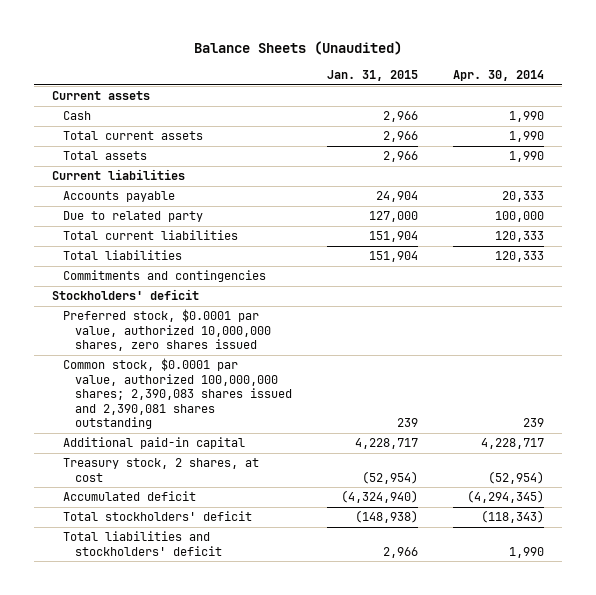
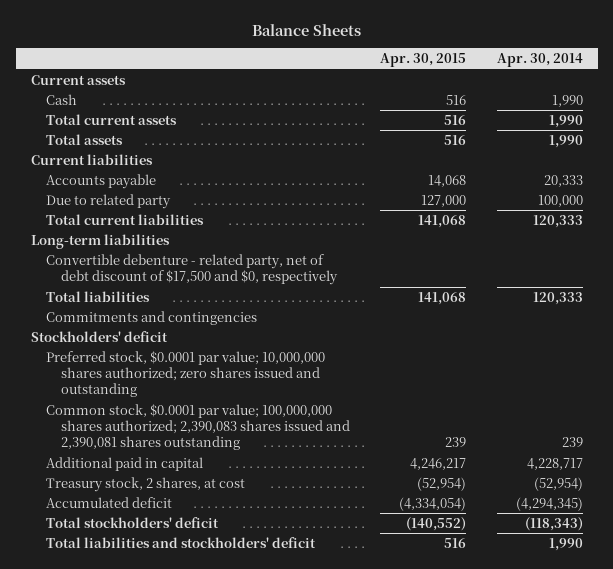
[194,40,403,55] Balance Sheets (Unaudited) -> [251,23,361,36] Balance Sheets
[327,69,419,81] Jan. 31, 2015 -> none
none -> [380,53,467,68] Apr. 30, 2015
none -> [30,233,170,249] Long-term liabilities
none -> [45,253,338,286] Convertible debenture - related party, net of debt discount of $17,500 and $0, respectively
[63,309,271,352] Preferred stock, $0.0001 par value, authorized 10,000,000 shares, zero shares issued -> [45,350,325,398] Preferred stock, $0.0001 par value; 10,000,000 shares authorized; zero shares issued and outstanding
[63,358,292,429] Common stock, $0.0001 par value, authorized 100,000,000 shares; 2,390,083 shares issued and 2,390,081 shares outstanding -> [45,403,350,451] Common stock, $0.0001 par value; 100,000,000 shares authorized; 2,390,083 shares issued and 2,390,081 shares outstanding
[63,437,246,450] Additional paid-in capital -> [45,456,203,471] Additional paid in capital

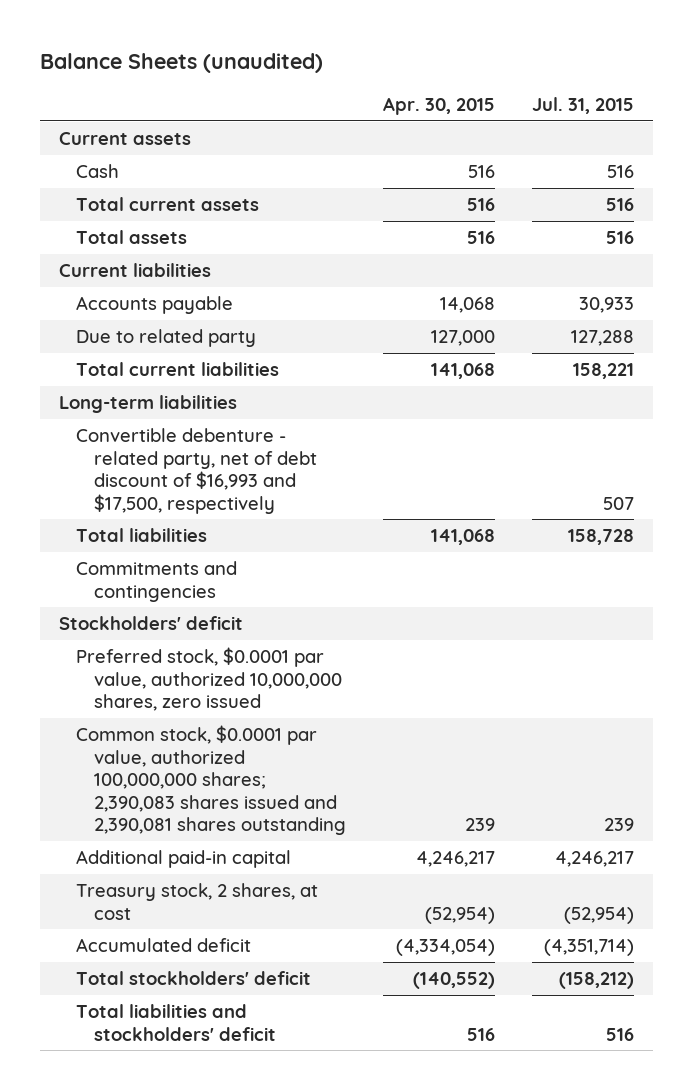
[251,23,361,36] Balance Sheets -> [40,53,324,74] Balance Sheets (unaudited)
[496,53,583,68] Apr. 30, 2014 -> none
none -> [532,97,635,115] Jul. 31, 2015
[45,253,338,286] Convertible debenture - related party, net of debt discount of $17,500 and $0, respectively -> [76,428,317,514] Convertible debenture - related party, net of debt discount of $16,993 and $17,500, respectively
[45,350,325,398] Preferred stock, $0.0001 par value; 10,000,000 shares authorized; zero shares issued and outstanding -> [76,647,342,712] Preferred stock, $0.0001 par value, authorized 10,000,000 shares, zero issued
[45,403,350,451] Common stock, $0.0001 par value; 100,000,000 shares authorized; 2,390,083 shares issued and 2,390,081 shares outstanding -> [76,725,346,836] Common stock, $0.0001 par value, authorized 100,000,000 shares; 2,390,083 shares issued and 2,390,081 shares outstanding
[45,456,203,471] Additional paid in capital -> [76,850,292,869] Additional paid-in capital

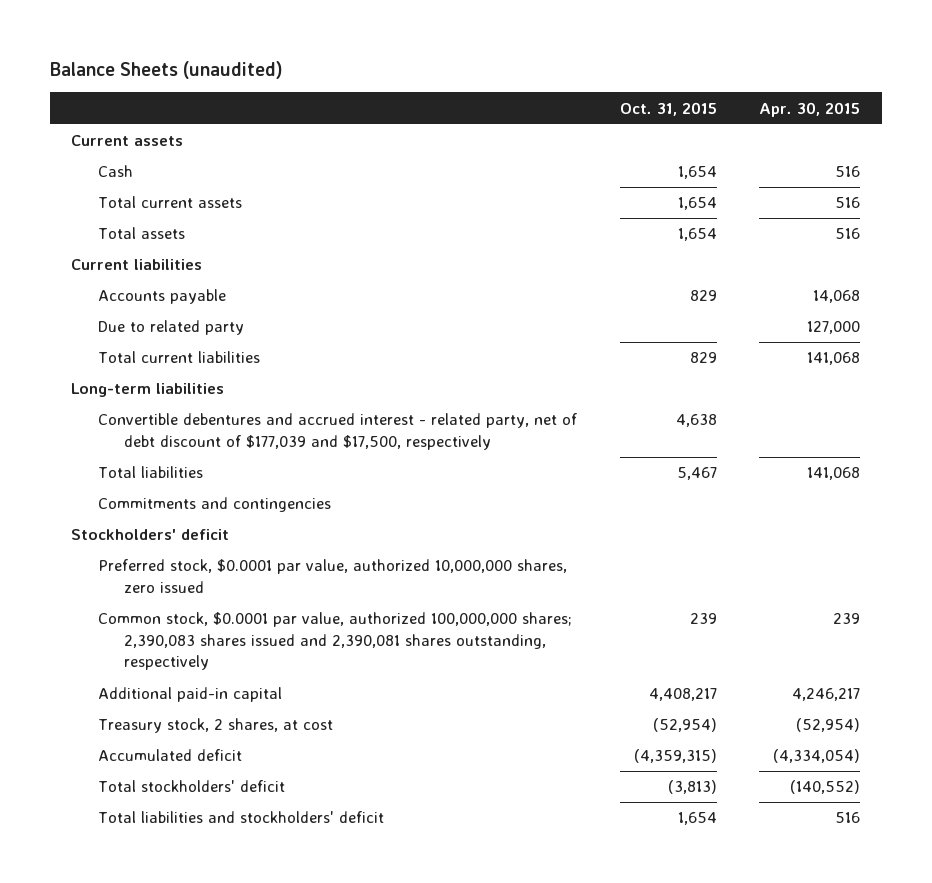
[532,97,635,115] Jul. 31, 2015 -> none
none -> [619,101,717,116] Oct. 31, 2015
[76,428,317,514] Convertible debenture - related party, net of debt discount of $16,993 and $17,500, respectively -> [97,413,577,450] Convertible debentures and accrued interest - related party, net of debt discount of $177,039 and $17,500, respectively
[76,725,346,836] Common stock, $0.0001 par value, authorized 100,000,000 shares; 2,390,083 shares issued and 2,390,081 shares outstanding -> [97,612,572,671] Common stock, $0.0001 par value, authorized 100,000,000 shares; 2,390,083 shares issued and 2,390,081 shares outstanding, respectively

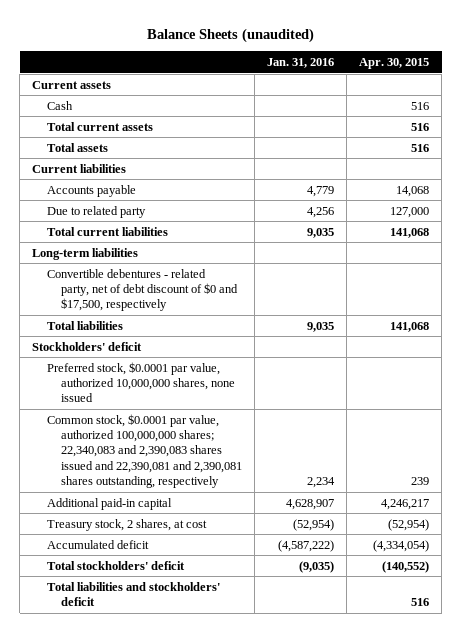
[619,101,717,116] Oct. 31, 2015 -> none
none -> [266,58,334,69] Jan. 31, 2016
[97,413,577,450] Convertible debentures and accrued interest - related party, net of debt discount of $177,039 and $17,500, respectively -> [46,268,238,312] Convertible debentures - related party, net of debt discount of $0 and $17,500, respectively
[97,497,331,513] Commitments and contingencies -> none
[97,559,567,593] Preferred stock, $0.0001 par value, authorized 10,000,000 shares, zero issued -> [46,361,235,403] Preferred stock, $0.0001 par value, authorized 10,000,000 shares, none issued
[97,612,572,671] Common stock, $0.0001 par value, authorized 100,000,000 shares; 2,390,083 shares issued and 2,390,081 shares outstanding, respectively -> [46,413,242,489] Common stock, $0.0001 par value, authorized 100,000,000 shares; 22,340,083 and 2,390,083 shares issued and 22,390,081 and 2,390,081 shares outstanding, respectively

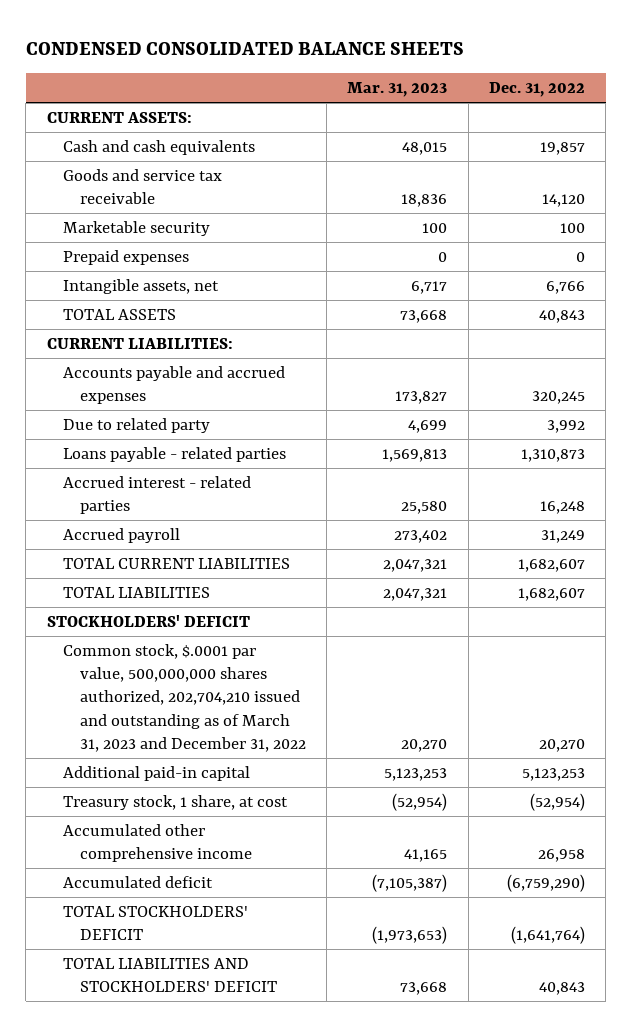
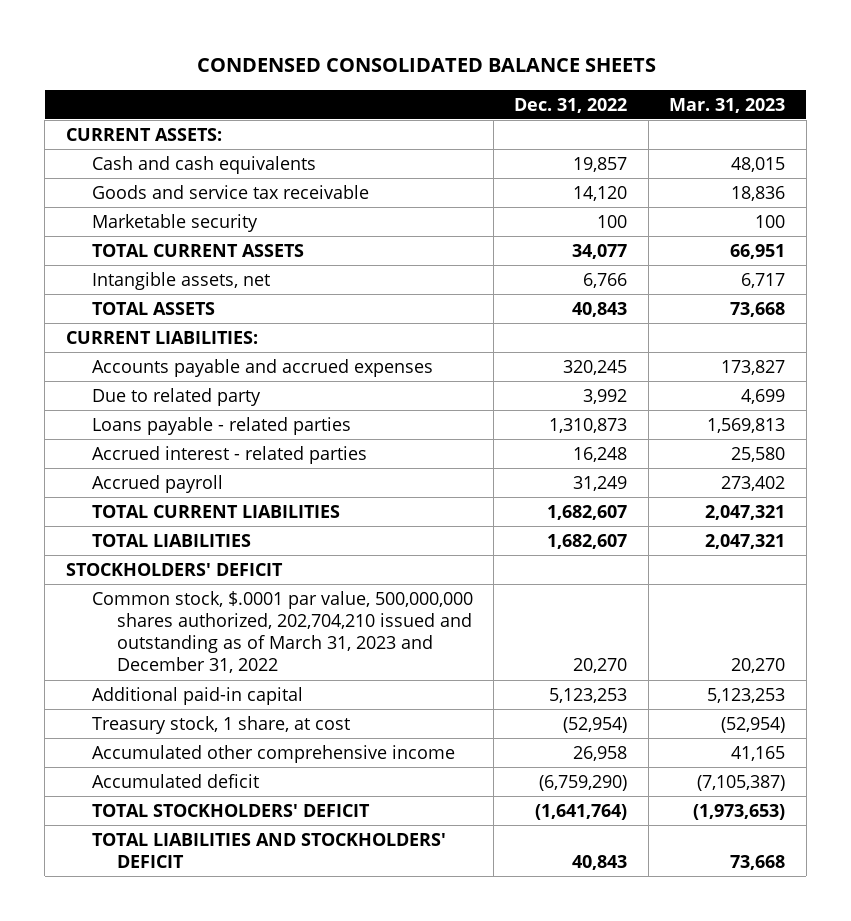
[63,249,190,265] Prepaid expenses -> none
none -> [91,243,304,257] TOTAL CURRENT ASSETS

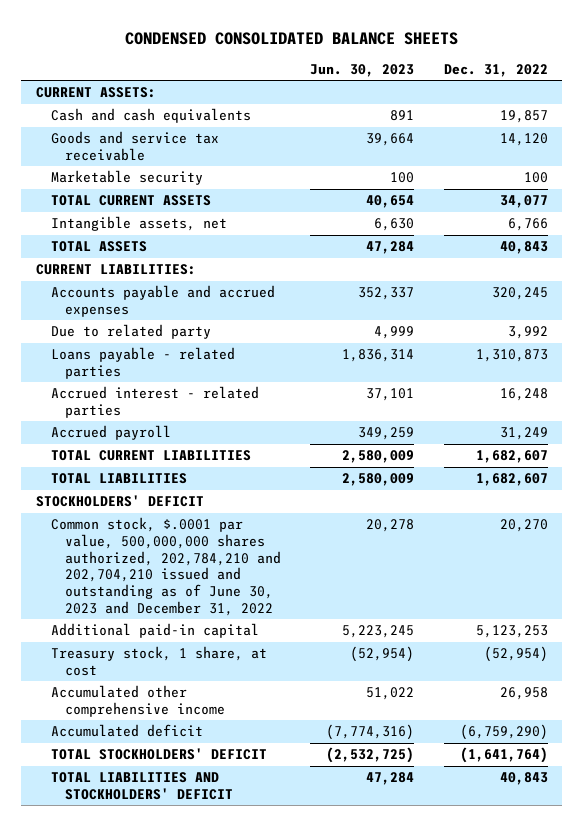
[669,97,786,113] Mar. 31, 2023 -> none
none -> [310,64,415,78] Jun. 30, 2023
[91,590,473,674] Common stock, $.0001 par value, 500,000,000 shares authorized, 202,704,210 issued and outstanding as of March 31, 2023 and December 31, 2022 -> [50,517,282,616] Common stock, $.0001 par value, 500,000,000 shares authorized, 202,784,210 and 202,704,210 issued and outstanding as of June 30, 2023 and December 31, 2022

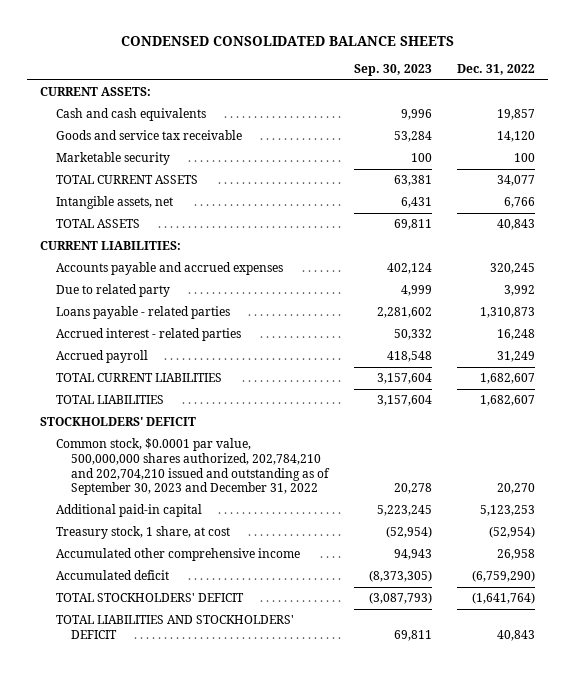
[310,64,415,78] Jun. 30, 2023 -> none
none -> [353,63,432,76] Sep. 30, 2023
[50,517,282,616] Common stock, $.0001 par value, 500,000,000 shares authorized, 202,784,210 and 202,704,210 issued and outstanding as of June 30, 2023 and December 31, 2022 -> [55,438,330,496] Common stock, $0.0001 par value, 500,000,000 shares authorized, 202,784,210 and 202,704,210 issued and outstanding as of September 30, 2023 and December 31, 2022

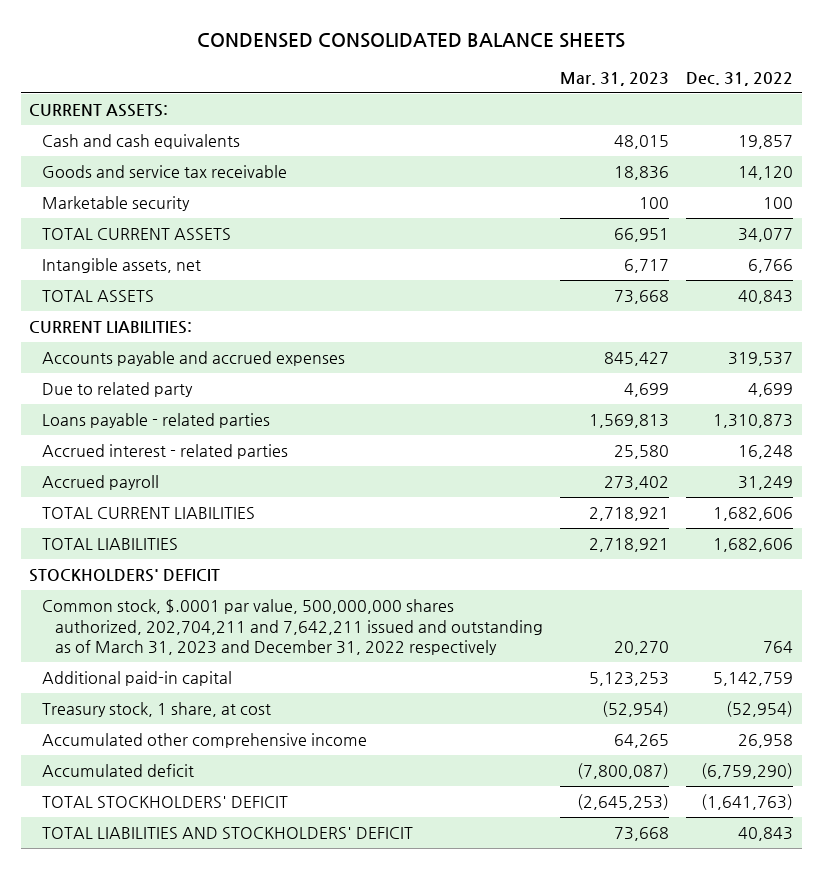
[353,63,432,76] Sep. 30, 2023 -> none
none -> [560,71,670,86] Mar. 31, 2023
[490,263,536,275] 320,245 -> [728,352,794,367] 319,537
[504,285,536,297] 3,992 -> [748,383,794,398] 4,699
[480,373,536,385] 1,682,607 -> [713,507,794,522] 1,682,606
[480,395,536,407] 1,682,607 -> [713,538,794,553] 1,682,606
[55,438,330,496] Common stock, $0.0001 par value, 500,000,000 shares authorized, 202,784,210 and 202,704,210 issued and outstanding as of September 30, 2023 and December 31, 2022 -> [42,599,544,656] Common stock, $.0001 par value, 500,000,000 shares authorized, 202,704,211 and 7,642,211 issued and outstanding as of March 31, 2023 and December 31, 2022 respectively
[497,483,536,495] 20,270 -> [763,641,794,654] 764
[480,505,536,517] 5,123,253 -> [713,672,794,687] 5,142,759
[472,592,536,605] (1,641,764) -> [701,794,794,811] (1,641,763)

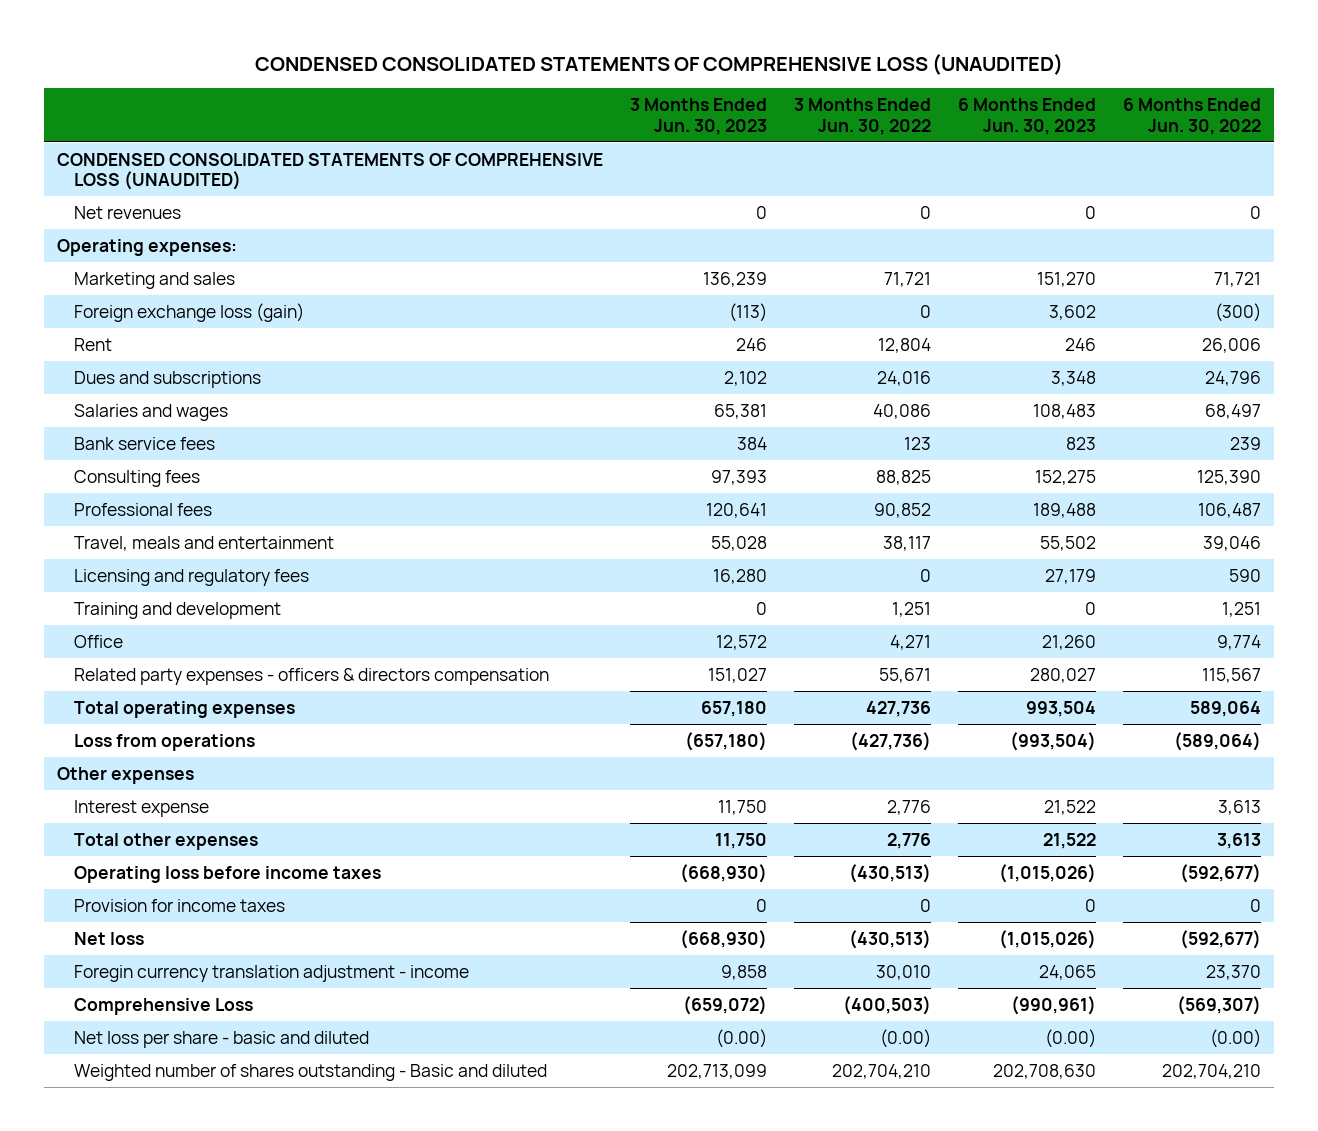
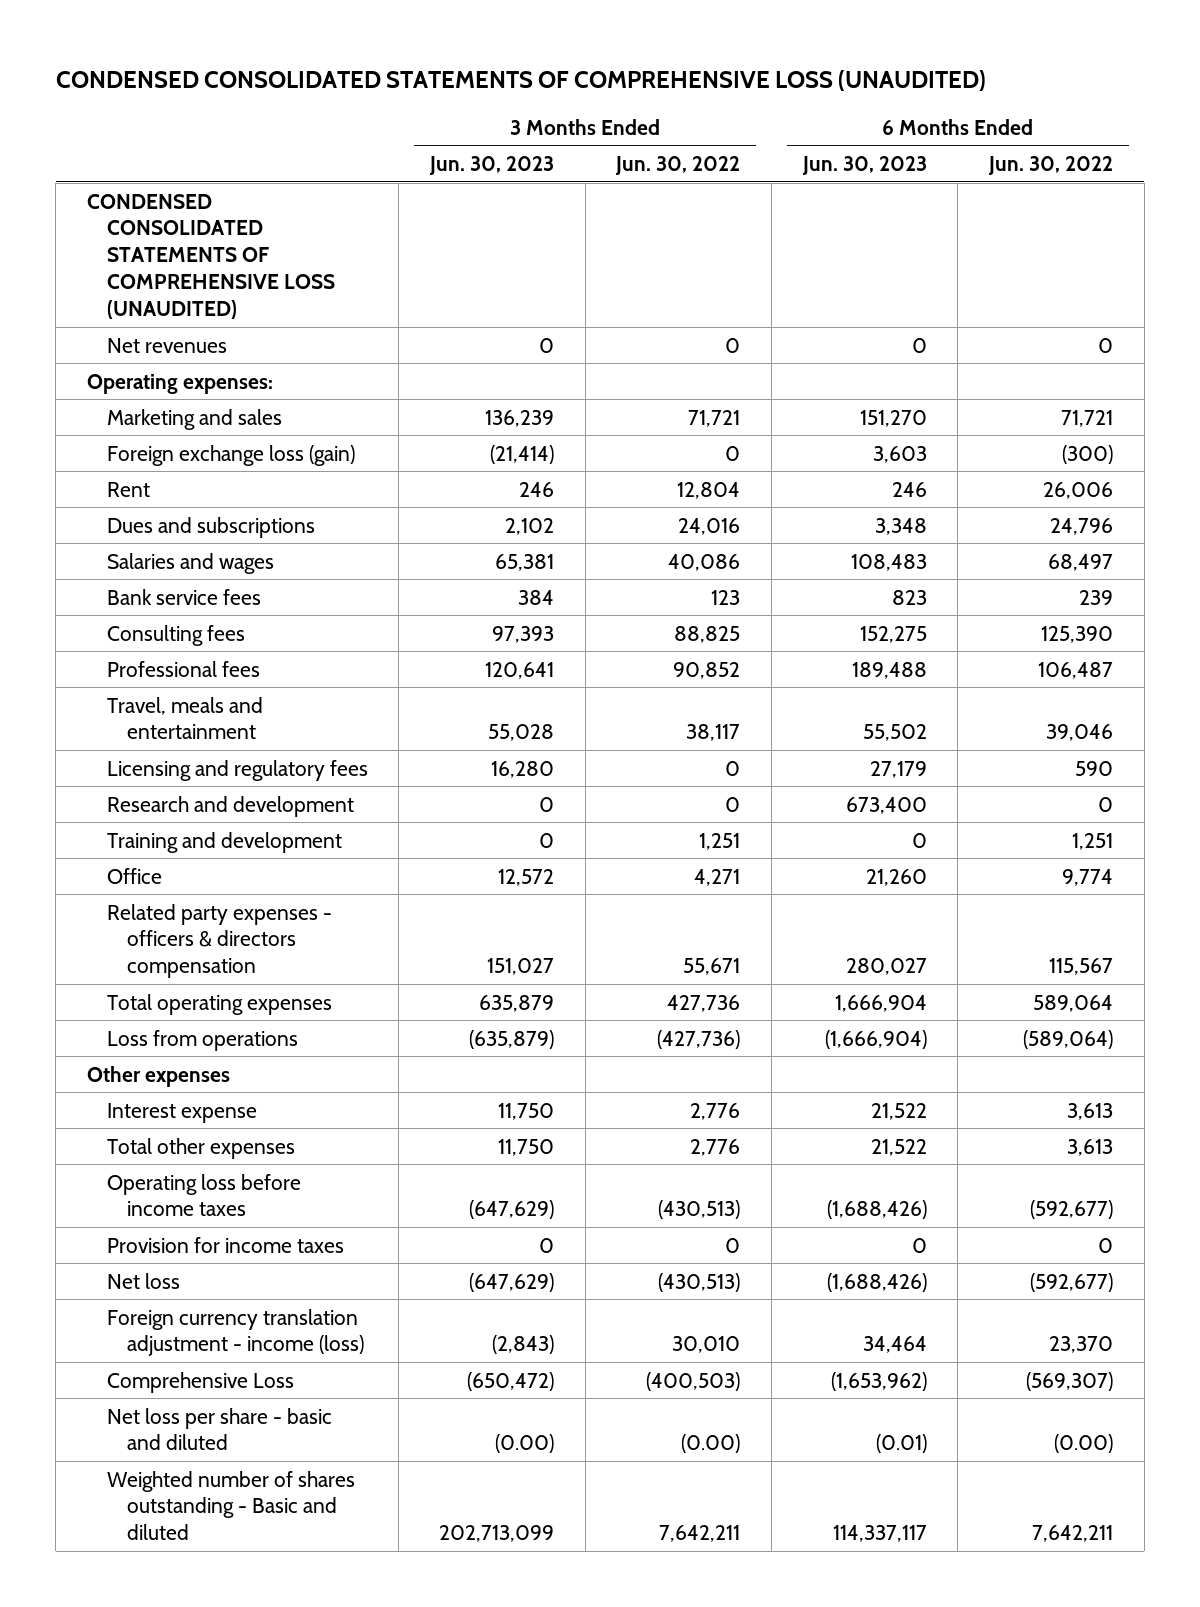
[729,302,768,322] (113) -> [490,444,555,464] (21,414)
[1048,304,1096,320] 3,602 -> [872,445,927,463] 3,603
none -> [106,795,354,817] Research and development
[701,700,768,717] 657,180 -> [479,994,555,1012] 635,879
[1025,700,1096,717] 993,504 -> [834,994,927,1012] 1,666,904
[685,731,768,751] (657,180) -> [469,1029,555,1049] (635,879)
[1009,731,1096,751] (993,504) -> [824,1029,927,1049] (1,666,904)
[680,863,768,883] (668,930) -> [469,1200,555,1220] (647,629)
[998,863,1096,883] (1,015,026) -> [826,1200,927,1220] (1,688,426)
[680,929,768,949] (668,930) -> [469,1272,555,1292] (647,629)
[998,929,1096,949] (1,015,026) -> [826,1272,927,1292] (1,688,426)
[74,964,470,982] Foregin currency translation adjustment - income -> [106,1308,364,1357] Foreign currency translation adjustment - income (loss)
[721,964,768,980] 9,858 -> [492,1335,555,1355] (2,843)
[1038,964,1096,980] 24,065 -> [862,1336,927,1354] 34,464
[683,995,768,1015] (659,072) -> [467,1371,555,1391] (650,472)
[1010,995,1096,1015] (990,961) -> [830,1371,927,1391] (1,653,962)
[1044,1028,1096,1048] (0.00) -> [875,1434,927,1454] (0.01)
[832,1063,932,1079] 202,704,210 -> [659,1525,741,1543] 7,642,211
[992,1063,1096,1079] 202,708,630 -> [832,1525,927,1543] 114,337,117
[1161,1063,1261,1079] 202,704,210 -> [1032,1525,1114,1543] 7,642,211

